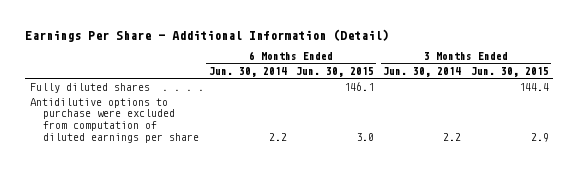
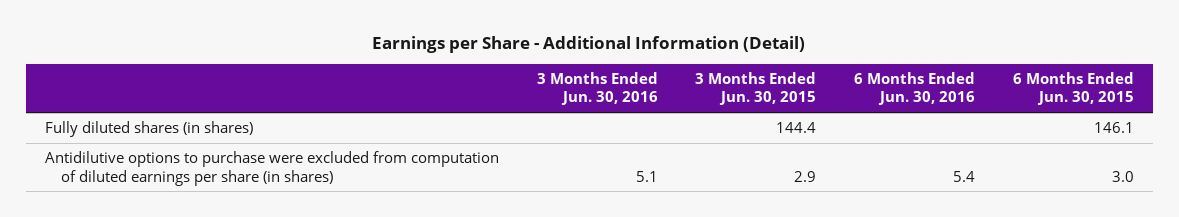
[25,28,390,42] Earnings Per Share - Additional Information (Detail) -> [372,35,806,53] Earnings per Share - Additional Information (Detail)
[208,67,287,78] Jun. 30, 2014 -> none
[383,67,462,78] Jun. 30, 2014 -> none
none -> [536,71,658,106] 3 Months Ended Jun. 30, 2016
none -> [854,71,976,106] 6 Months Ended Jun. 30, 2016
[30,82,151,93] Fully diluted shares -> [44,121,253,138] Fully diluted shares (in shares)
[30,97,200,143] Antidilutive options to purchase were excluded from computation of diluted earnings per share -> [44,151,499,186] Antidilutive options to purchase were excluded from computation of diluted earnings per share (in shares)

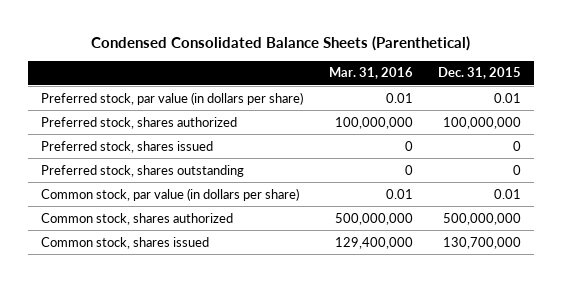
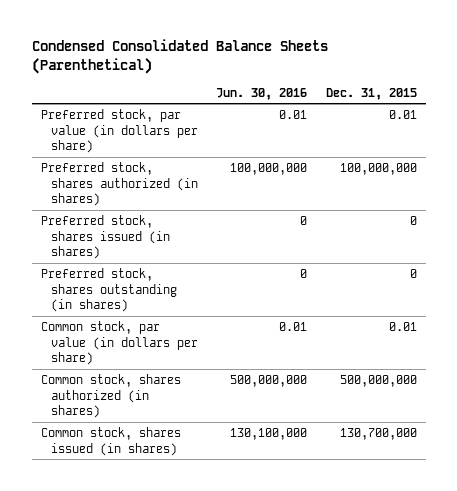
[328,67,413,80] Mar. 31, 2016 -> none
none -> [216,87,308,100] Jun. 30, 2016
[41,116,238,129] Preferred stock, shares authorized -> [40,162,199,207] Preferred stock, shares authorized (in shares)
[41,140,214,153] Preferred stock, shares issued -> [40,215,171,260] Preferred stock, shares issued (in shares)
[41,164,245,177] Preferred stock, shares outstanding -> [40,268,178,313] Preferred stock, shares outstanding (in shares)
[41,212,234,225] Common stock, shares authorized -> [40,374,181,419] Common stock, shares authorized (in shares)
[41,236,210,249] Common stock, shares issued -> [40,427,181,456] Common stock, shares issued (in shares)

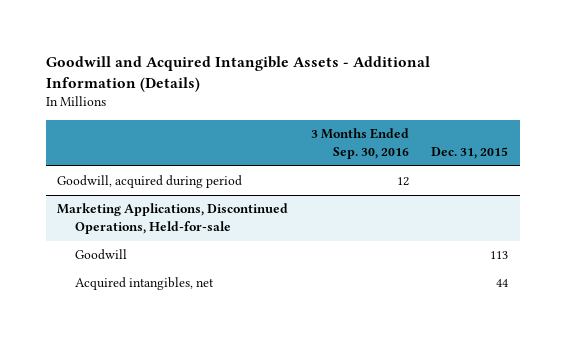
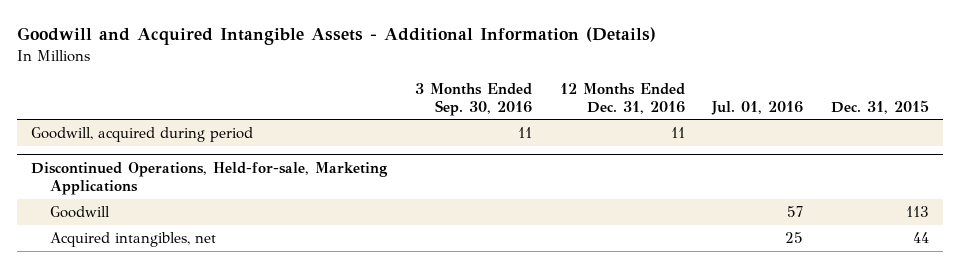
none -> [559,82,685,114] 12 Months Ended Dec. 31, 2016
none -> [711,100,804,115] Jul. 01, 2016
[396,177,409,187] 12 -> [517,127,532,139] 11
[57,203,289,234] Marketing Applications, Discontinued Operations, Held-for-sale -> [30,162,388,195] Discontinued Operations, Held-for-sale, Marketing Applications

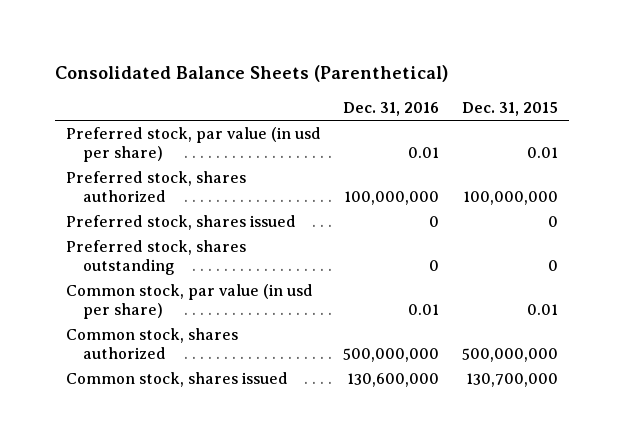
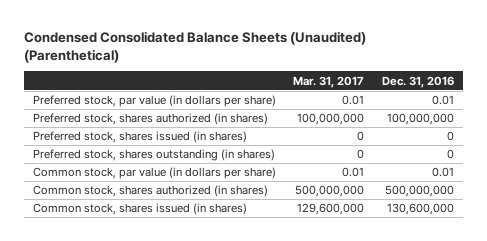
[54,65,448,83] Consolidated Balance Sheets (Parenthetical) -> [23,30,366,63] Condensed Consolidated Balance Sheets (Unaudited) (Parenthetical)
[461,102,558,117] Dec. 31, 2015 -> none
none -> [293,75,365,88] Mar. 31, 2017
[65,127,321,162] Preferred stock, par value (in usd per share) -> [32,95,276,108] Preferred stock, par value (in dollars per share)
[65,171,246,202] Preferred stock, shares authorized -> [32,113,268,126] Preferred stock, shares authorized (in shares)
[65,215,296,231] Preferred stock, shares issued -> [32,131,247,144] Preferred stock, shares issued (in shares)
[65,240,246,275] Preferred stock, shares outstanding -> [32,149,275,162] Preferred stock, shares outstanding (in shares)
[65,284,313,319] Common stock, par value (in usd per share) -> [32,167,276,180] Common stock, par value (in dollars per share)
[65,328,238,359] Common stock, shares authorized -> [32,185,268,198] Common stock, shares authorized (in shares)
[65,372,288,388] Common stock, shares issued -> [32,203,247,216] Common stock, shares issued (in shares)

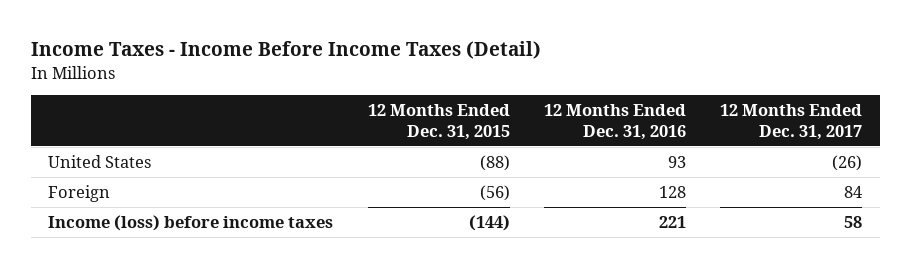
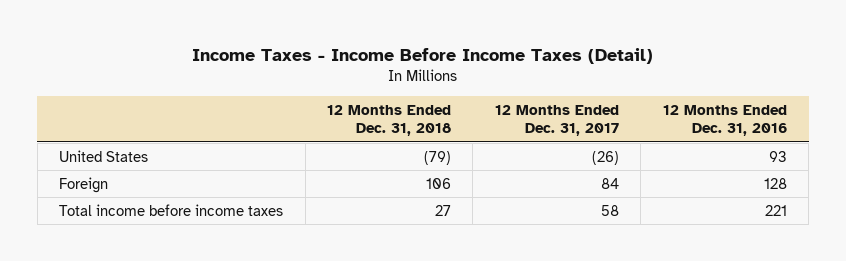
[367,103,510,140] 12 Months Ended Dec. 31, 2015 -> none
none -> [326,105,451,136] 12 Months Ended Dec. 31, 2018
[48,214,334,231] Income (loss) before income taxes -> [59,203,284,216] Total income before income taxes

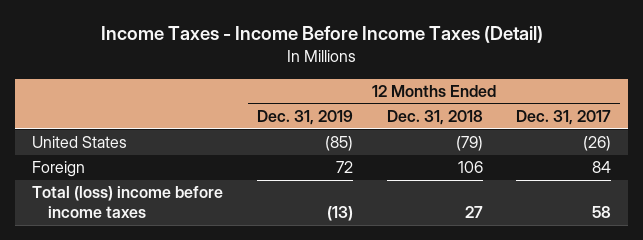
[662,105,787,136] 12 Months Ended Dec. 31, 2016 -> none
none -> [256,110,353,126] Dec. 31, 2019
[59,203,284,216] Total income before income taxes -> [32,186,224,219] Total (loss) income before income taxes

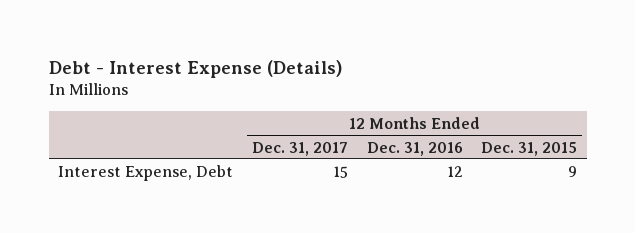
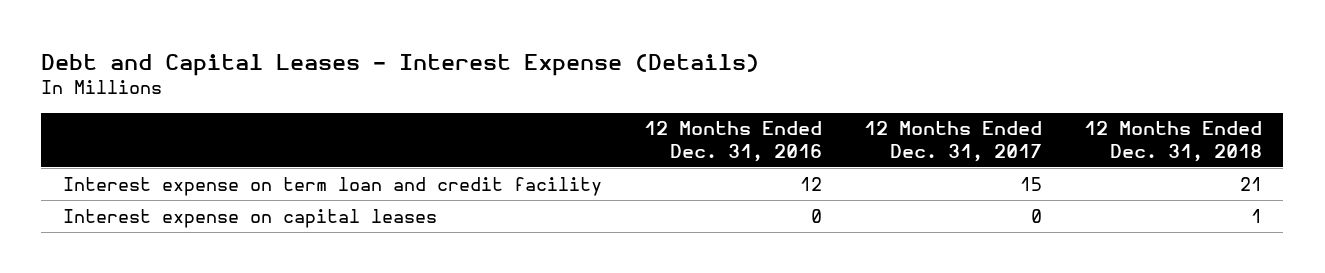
[48,59,343,78] Debt - Interest Expense (Details) -> [41,53,760,76] Debt and Capital Leases - Interest Expense (Details)
[481,141,578,156] Dec. 31, 2015 -> none
none -> [1084,121,1263,162] 12 Months Ended Dec. 31, 2018
[58,165,234,182] Interest Expense, Debt -> [62,176,602,196] Interest expense on term loan and credit facility
none -> [62,208,437,228] Interest expense on capital leases

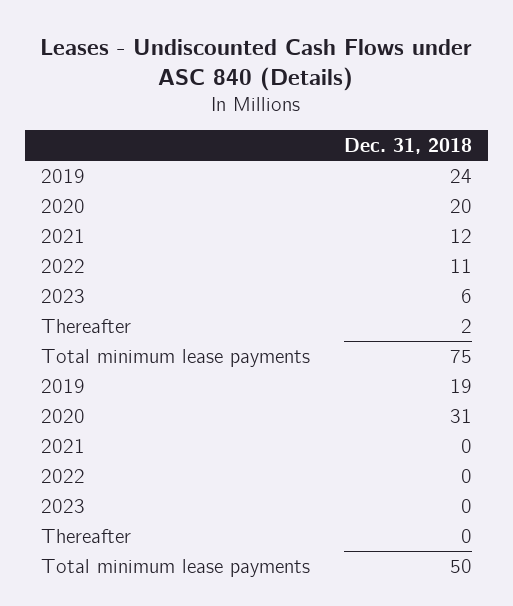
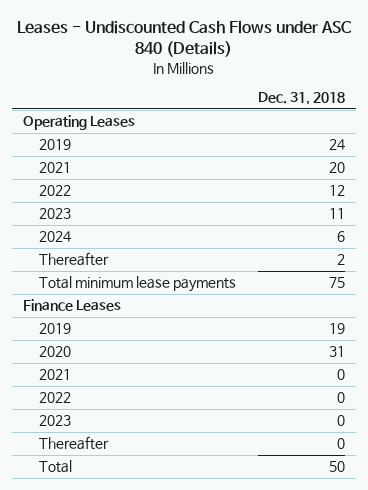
none -> [23,115,136,131] Operating Leases
[41,198,86,213] 2020 -> [38,162,71,174] 2021
[41,228,86,243] 2021 -> [38,185,71,197] 2022
[41,258,86,273] 2022 -> [38,208,71,220] 2023
[41,288,86,303] 2023 -> [38,231,71,243] 2024
none -> [23,299,122,312] Finance Leases
[41,558,311,577] Total minimum lease payments -> [38,460,72,474] Total

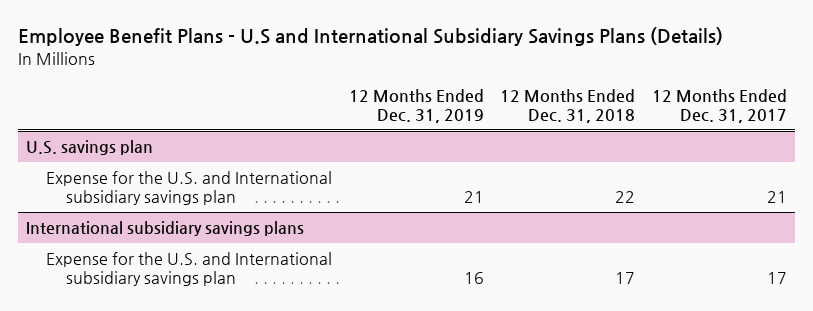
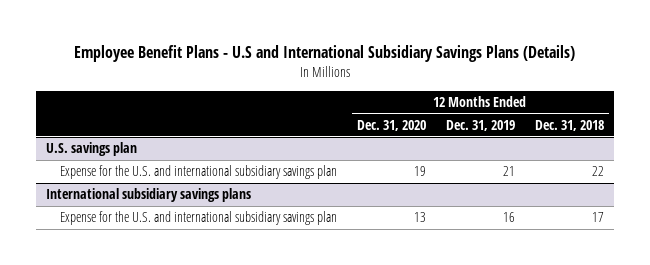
[651,88,787,123] 12 Months Ended Dec. 31, 2017 -> none
none -> [357,119,427,131] Dec. 31, 2020
[45,170,332,206] Expense for the U.S. and International subsidiary savings plan -> [60,165,338,180] Expense for the U.S. and international subsidiary savings plan
[45,251,332,287] Expense for the U.S. and International subsidiary savings plan -> [60,211,338,226] Expense for the U.S. and international subsidiary savings plan

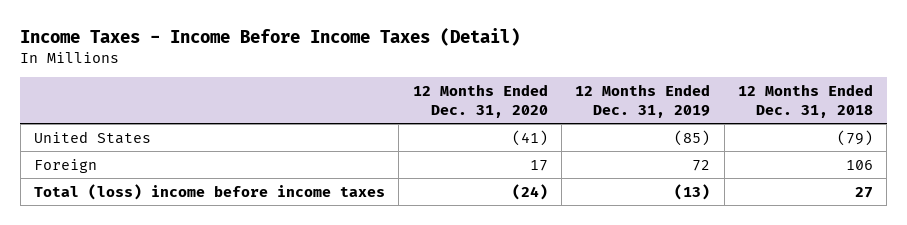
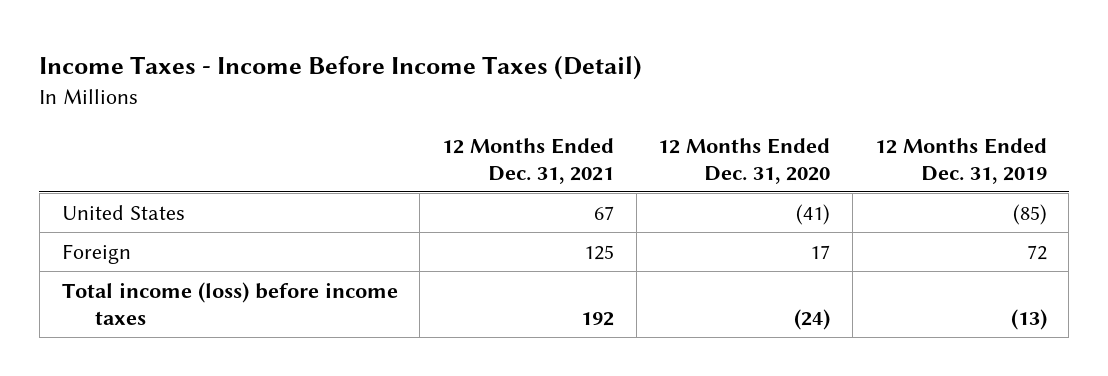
[737,84,873,118] 12 Months Ended Dec. 31, 2018 -> none
none -> [441,137,614,184] 12 Months Ended Dec. 31, 2021
[34,183,386,200] Total (loss) income before income taxes -> [61,281,398,325] Total income (loss) before income taxes

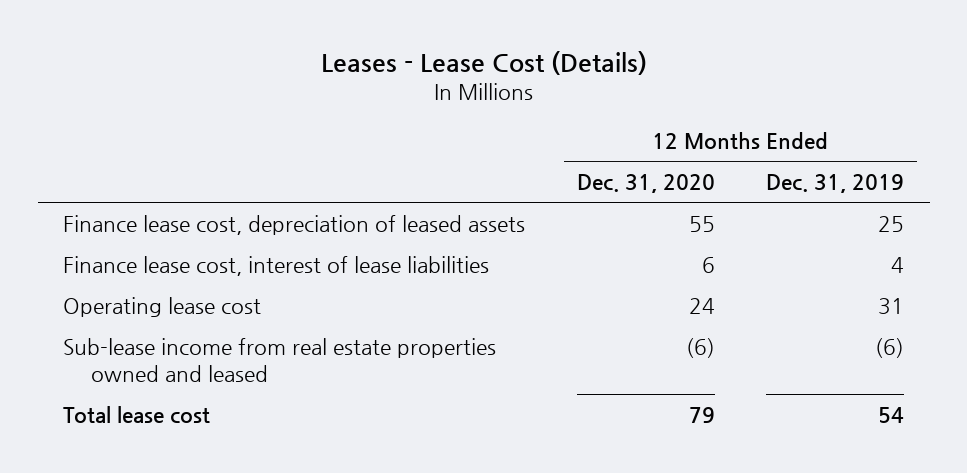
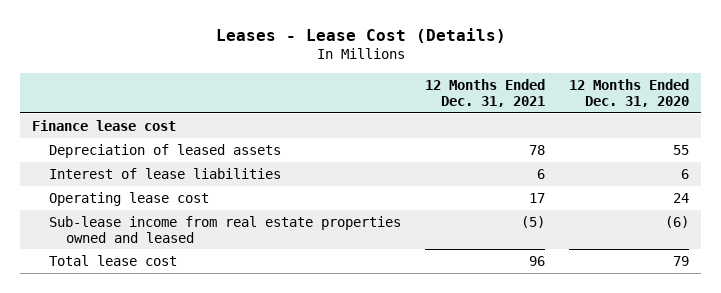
[766,174,905,194] Dec. 31, 2019 -> none
none -> [425,78,546,107] 12 Months Ended Dec. 31, 2021
none -> [32,119,177,131] Finance lease cost
[63,214,526,235] Finance lease cost, depreciation of leased assets -> [49,143,282,158] Depreciation of leased assets
[63,255,490,276] Finance lease cost, interest of lease liabilities -> [49,167,282,179] Interest of lease liabilities

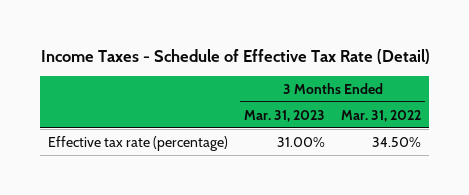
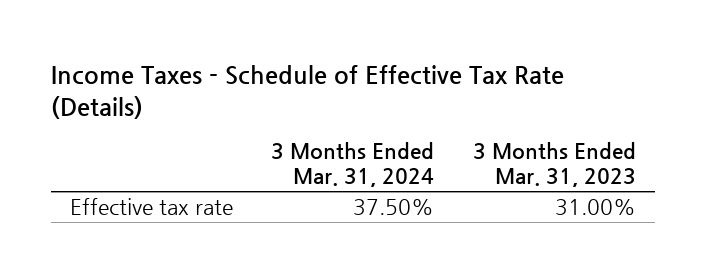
[40,49,430,65] Income Taxes - Schedule of Effective Tax Rate (Detail) -> [50,64,564,119] Income Taxes - Schedule of Effective Tax Rate (Details)
[341,109,422,122] Mar. 31, 2022 -> none
none -> [271,141,435,188] 3 Months Ended Mar. 31, 2024
[48,135,229,151] Effective tax rate (percentage) -> [70,198,234,216] Effective tax rate

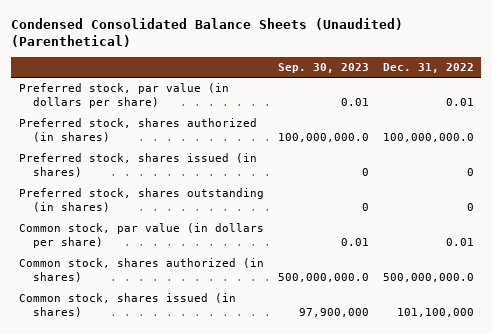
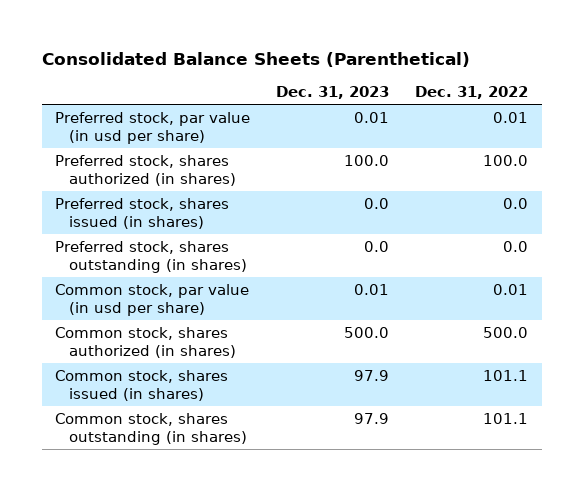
[11,17,404,47] Condensed Consolidated Balance Sheets (Unaudited) (Parenthetical) -> [42,51,471,67] Consolidated Balance Sheets (Parenthetical)
[277,63,369,74] Sep. 30, 2023 -> none
none -> [276,86,390,100] Dec. 31, 2023
[18,83,229,109] Preferred stock, par value (in dollars per share) -> [55,111,251,145] Preferred stock, par value (in usd per share)
[382,133,474,143] 100,000,000.0 -> [483,154,529,166] 100.0
[466,168,474,177] 0 -> [503,197,529,209] 0.0
[466,203,474,212] 0 -> [503,240,529,252] 0.0
[18,223,264,249] Common stock, par value (in dollars per share) -> [55,283,250,317] Common stock, par value (in usd per share)
[382,273,474,283] 500,000,000.0 -> [483,326,529,338] 500.0
[396,308,474,318] 101,100,000 -> [483,369,529,381] 101.1
none -> [55,412,247,446] Common stock, shares outstanding (in shares)

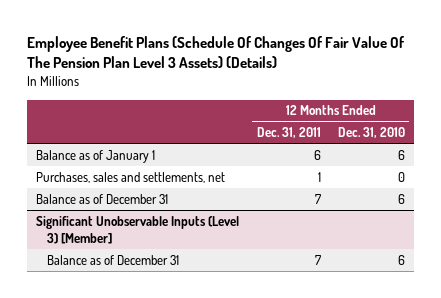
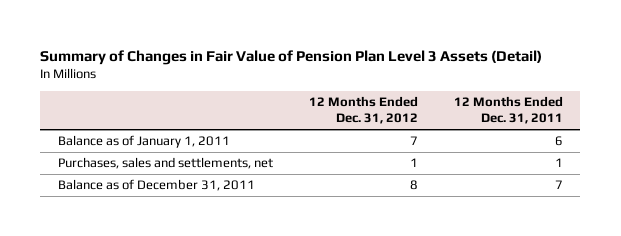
[27,35,406,69] Employee Benefit Plans (Schedule Of Changes Of Fair Value Of The Pension Plan Level 3 Assets) (Details) -> [40,49,543,65] Summary of Changes in Fair Value of Pension Plan Level 3 Assets (Detail)
[338,127,406,139] Dec. 31, 2010 -> none
none -> [308,96,418,125] 12 Months Ended Dec. 31, 2012
[36,149,156,163] Balance as of January 1 -> [58,135,231,149] Balance as of January 1, 2011
[36,215,240,244] Significant Unobservable Inputs (Level 3) [Member] -> none
[46,254,179,265] Balance as of December 31 -> none
[36,193,169,204] Balance as of December 31 -> [58,179,256,192] Balance as of December 31, 2011

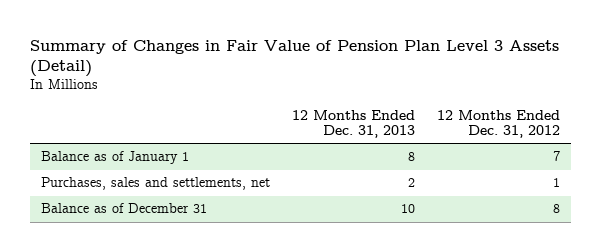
[453,96,563,125] 12 Months Ended Dec. 31, 2011 -> none
none -> [291,109,415,139] 12 Months Ended Dec. 31, 2013
[58,135,231,149] Balance as of January 1, 2011 -> [40,151,189,165] Balance as of January 1
[58,179,256,192] Balance as of December 31, 2011 -> [40,203,207,214] Balance as of December 31

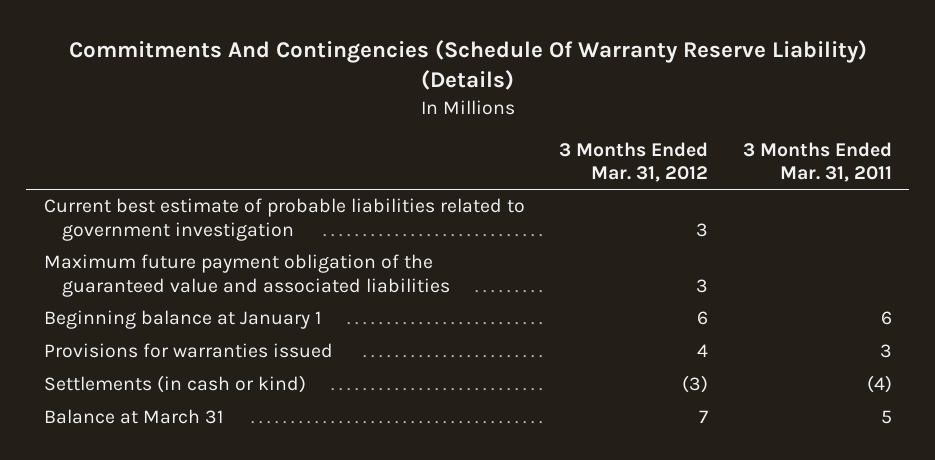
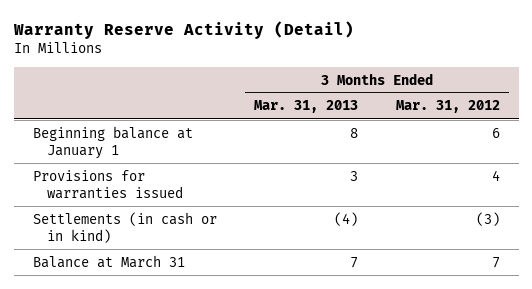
[68,39,867,91] Commitments And Contingencies (Schedule Of Warranty Reserve Liability) (Details) -> [12,20,354,39] Warranty Reserve Activity (Detail)
[742,141,892,183] 3 Months Ended Mar. 31, 2011 -> none
none -> [254,100,359,114] Mar. 31, 2013
[43,198,525,241] Current best estimate of probable liabilities related to government investigation -> none
[43,254,450,297] Maximum future payment obligation of the guaranteed value and associated liabilities -> none
[43,375,306,394] Settlements (in cash or kind) -> [32,211,217,244] Settlements (in cash or in kind)

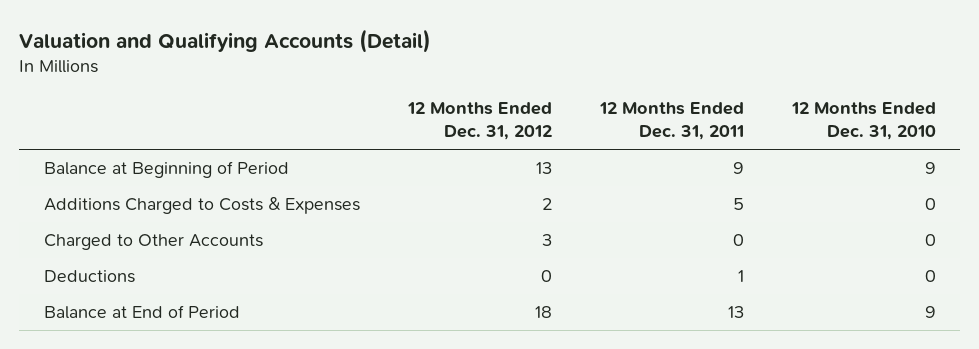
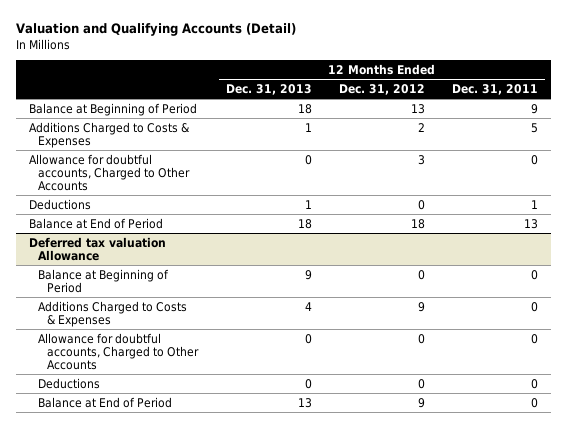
[790,102,936,141] 12 Months Ended Dec. 31, 2010 -> none
none -> [225,83,312,95] Dec. 31, 2013
[43,234,263,251] Charged to Other Accounts -> [29,153,191,191] Allowance for doubtful accounts, Charged to Other Accounts
none -> [29,236,167,261] Deferred tax valuation Allowance
none -> [38,268,170,293] Balance at Beginning of Period
none -> [38,300,188,327] Additions Charged to Costs & Expenses
none -> [38,332,200,370] Allowance for doubtful accounts, Charged to Other Accounts
none -> [38,377,101,389] Deductions
none -> [38,396,173,408] Balance at End of Period

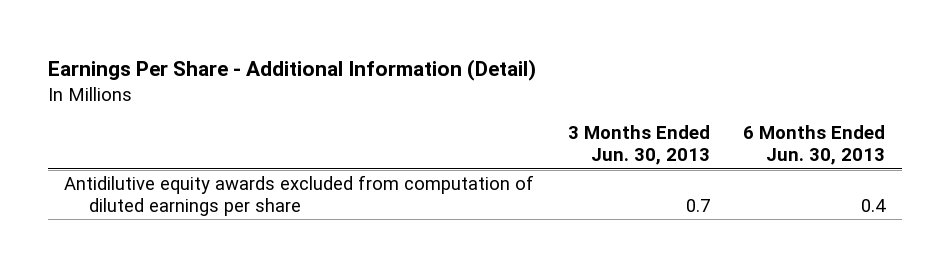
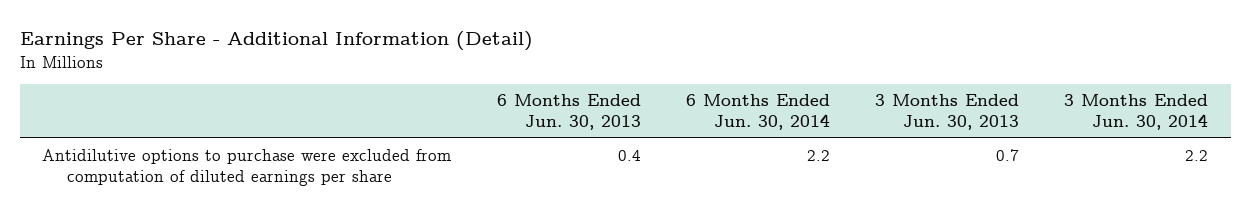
none -> [685,94,830,131] 6 Months Ended Jun. 30, 2014
none -> [1063,94,1208,131] 3 Months Ended Jun. 30, 2014
[64,175,535,217] Antidilutive equity awards excluded from computation of diluted earnings per share -> [42,149,452,187] Antidilutive options to purchase were excluded from computation of diluted earnings per share

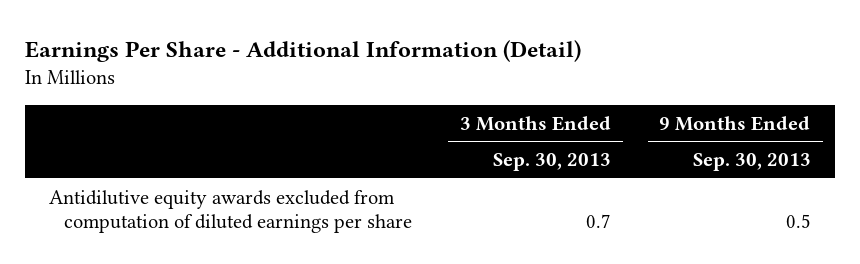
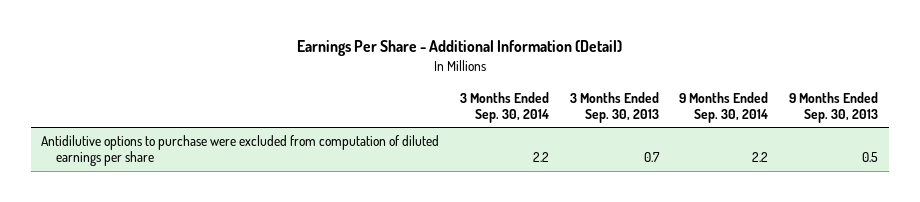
none -> [460,91,550,123] 3 Months Ended Sep. 30, 2014
none -> [679,91,769,123] 9 Months Ended Sep. 30, 2014
[49,189,412,233] Antidilutive equity awards excluded from computation of diluted earnings per share -> [41,135,440,167] Antidilutive options to purchase were excluded from computation of diluted earnings per share

